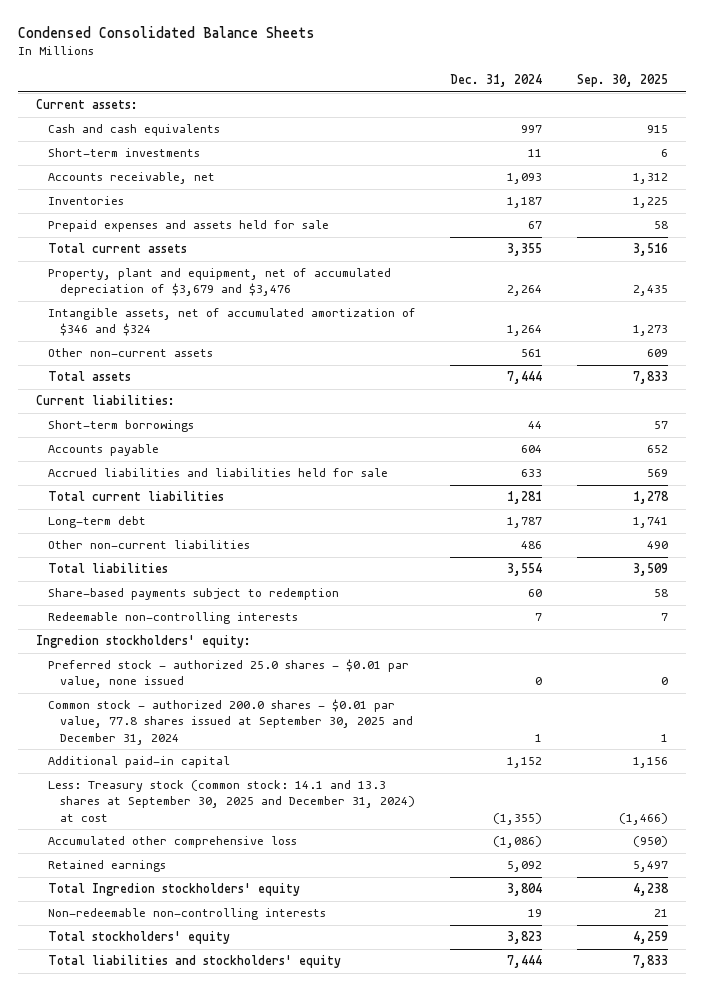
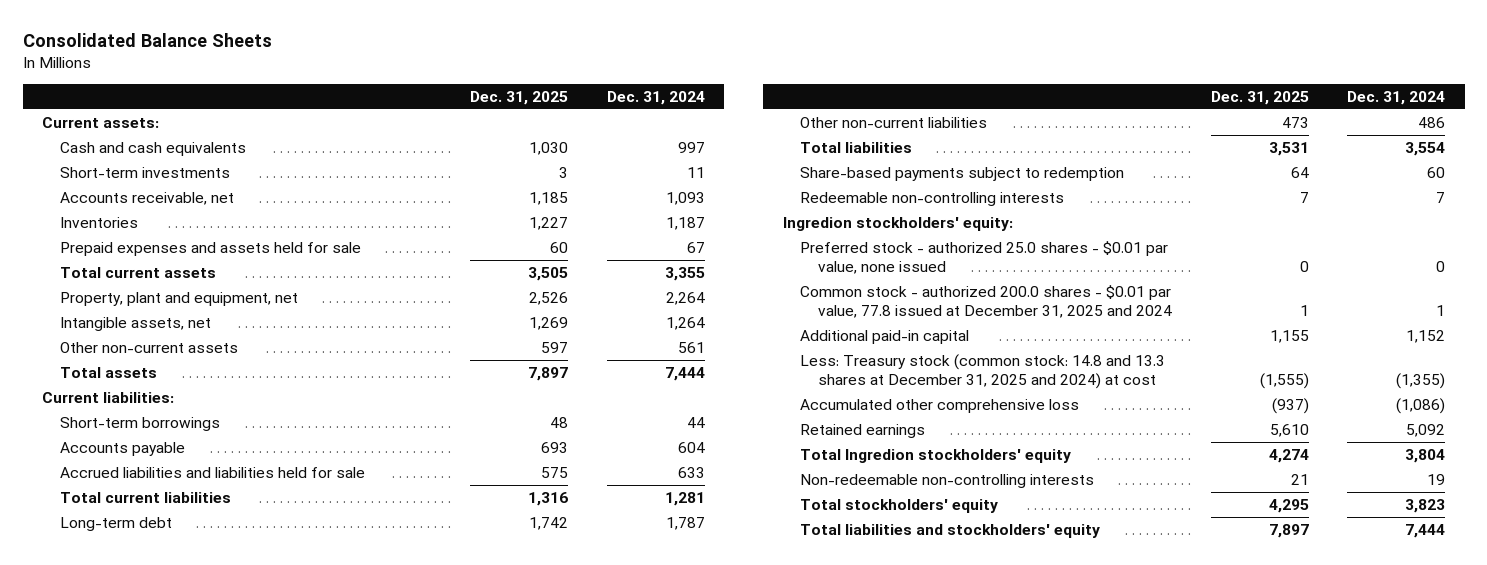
[18,26,316,39] Condensed Consolidated Balance Sheets -> [22,33,272,48] Consolidated Balance Sheets
[577,74,669,88] Sep. 30, 2025 -> none
none -> [470,90,569,105] Dec. 31, 2025
[47,268,391,297] Property, plant and equipment, net of accumulated depreciation of $3,679 and $3,476 -> [59,291,298,306] Property, plant and equipment, net
[47,308,416,337] Intangible assets, net of accumulated amortization of $346 and $324 -> [59,316,211,331] Intangible assets, net
[47,699,413,745] Common stock - authorized 200.0 shares - $0.01 par value, 77.8 shares issued at September 30, 2025 and December 31, 2024 -> [800,284,1173,319] Common stock - authorized 200.0 shares - $0.01 par value, 77.8 issued at December 31, 2025 and 2024
[47,780,415,822] Less: Treasury stock (common stock: 14.1 and 13.3 shares at September 30, 2025 and December 31, 2024) at cost -> [800,353,1166,390] Less: Treasury stock (common stock: 14.8 and 13.3 shares at December 31, 2025 and 2024) at cost

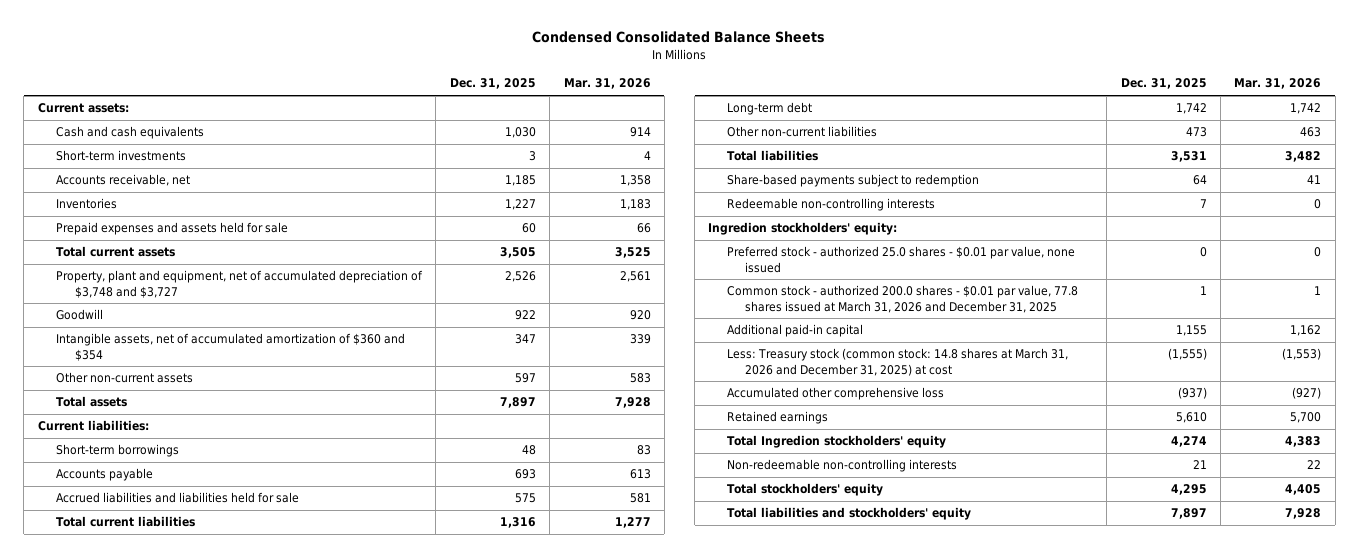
[22,33,272,48] Consolidated Balance Sheets -> [532,31,826,44] Condensed Consolidated Balance Sheets
[606,90,705,105] Dec. 31, 2024 -> none
none -> [563,78,651,90] Mar. 31, 2026
[59,316,211,331] Intangible assets, net -> none
[59,291,298,306] Property, plant and equipment, net -> [56,270,424,298] Property, plant and equipment, net of accumulated depreciation of $3,748 and $3,727
none -> [56,309,104,321] Goodwill
none -> [56,333,406,361] Intangible assets, net of accumulated amortization of $360 and $354
[800,284,1173,319] Common stock - authorized 200.0 shares - $0.01 par value, 77.8 issued at December 31, 2025 and 2024 -> [726,285,1078,313] Common stock - authorized 200.0 shares - $0.01 par value, 77.8 shares issued at March 31, 2026 and December 31, 2025
[800,353,1166,390] Less: Treasury stock (common stock: 14.8 and 13.3 shares at December 31, 2025 and 2024) at cost -> [726,348,1068,376] Less: Treasury stock (common stock: 14.8 shares at March 31, 2026 and December 31, 2025) at cost

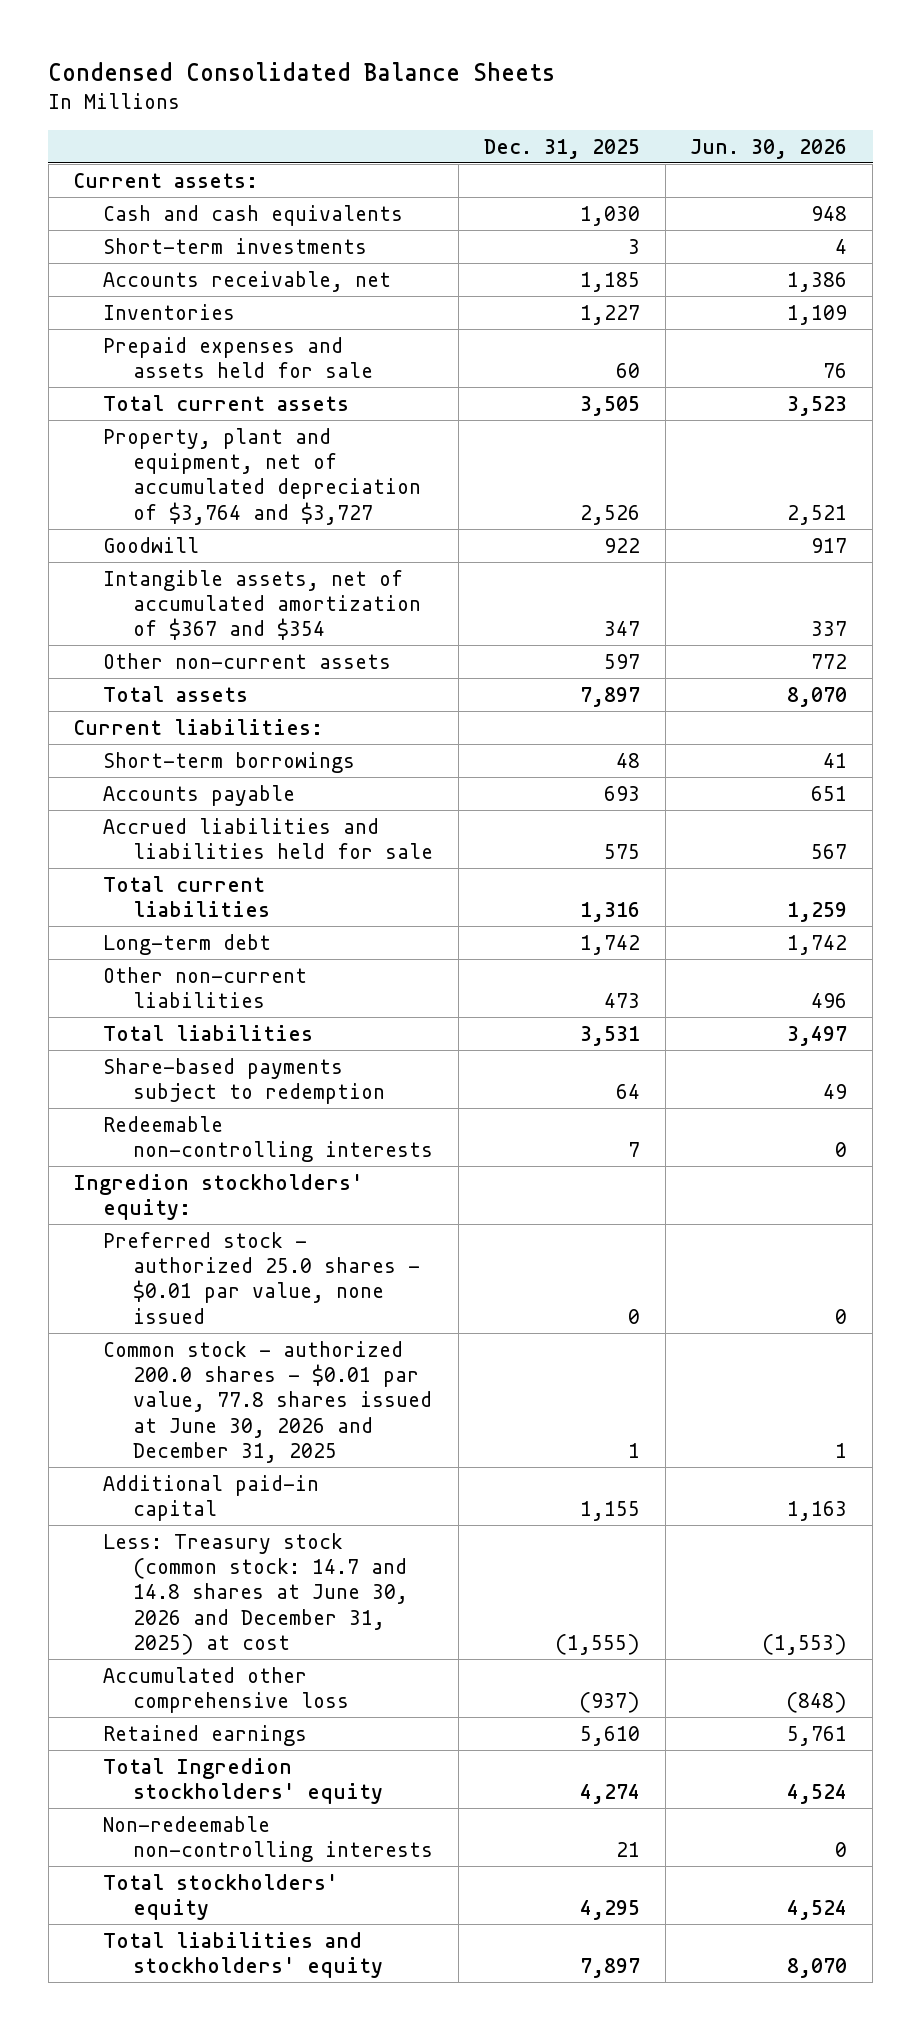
[563,78,651,90] Mar. 31, 2026 -> none
none -> [690,138,848,159] Jun. 30, 2026
[56,270,424,298] Property, plant and equipment, net of accumulated depreciation of $3,748 and $3,727 -> [103,427,422,525] Property, plant and equipment, net of accumulated depreciation of $3,764 and $3,727
[56,333,406,361] Intangible assets, net of accumulated amortization of $360 and $354 -> [103,569,422,641] Intangible assets, net of accumulated amortization of $367 and $354
[726,285,1078,313] Common stock - authorized 200.0 shares - $0.01 par value, 77.8 shares issued at March 31, 2026 and December 31, 2025 -> [103,1340,433,1463] Common stock - authorized 200.0 shares - $0.01 par value, 77.8 shares issued at June 30, 2026 and December 31, 2025
[726,348,1068,376] Less: Treasury stock (common stock: 14.8 shares at March 31, 2026 and December 31, 2025) at cost -> [103,1532,409,1655] Less: Treasury stock (common stock: 14.7 and 14.8 shares at June 30, 2026 and December 31, 2025) at cost

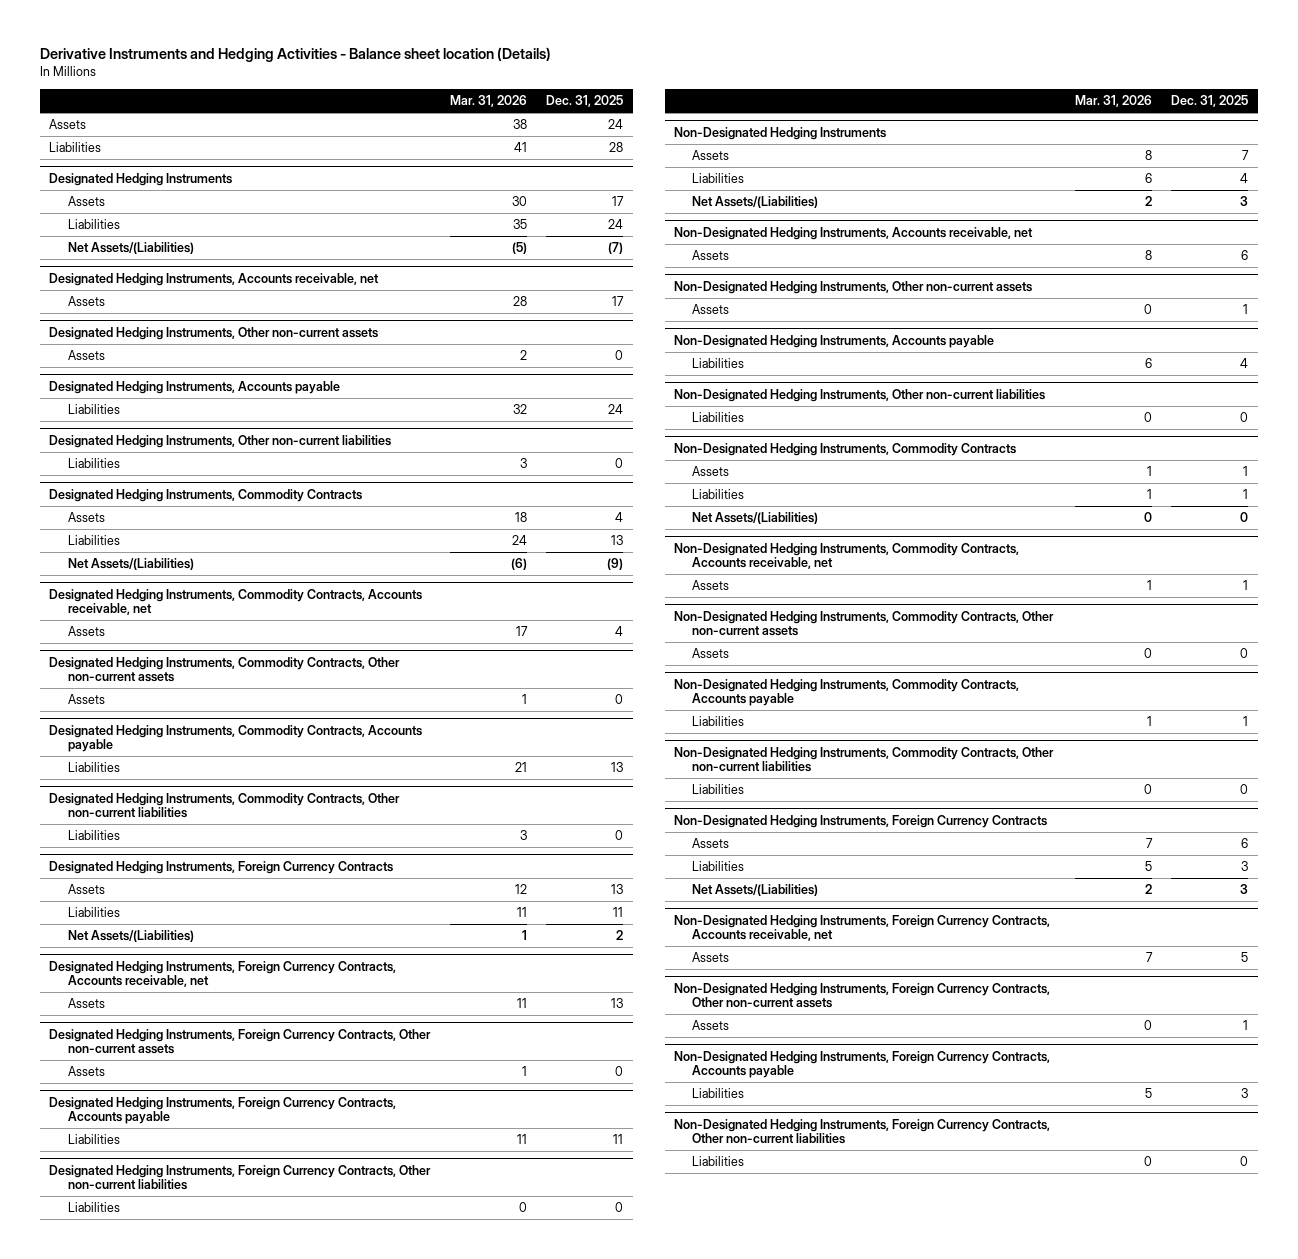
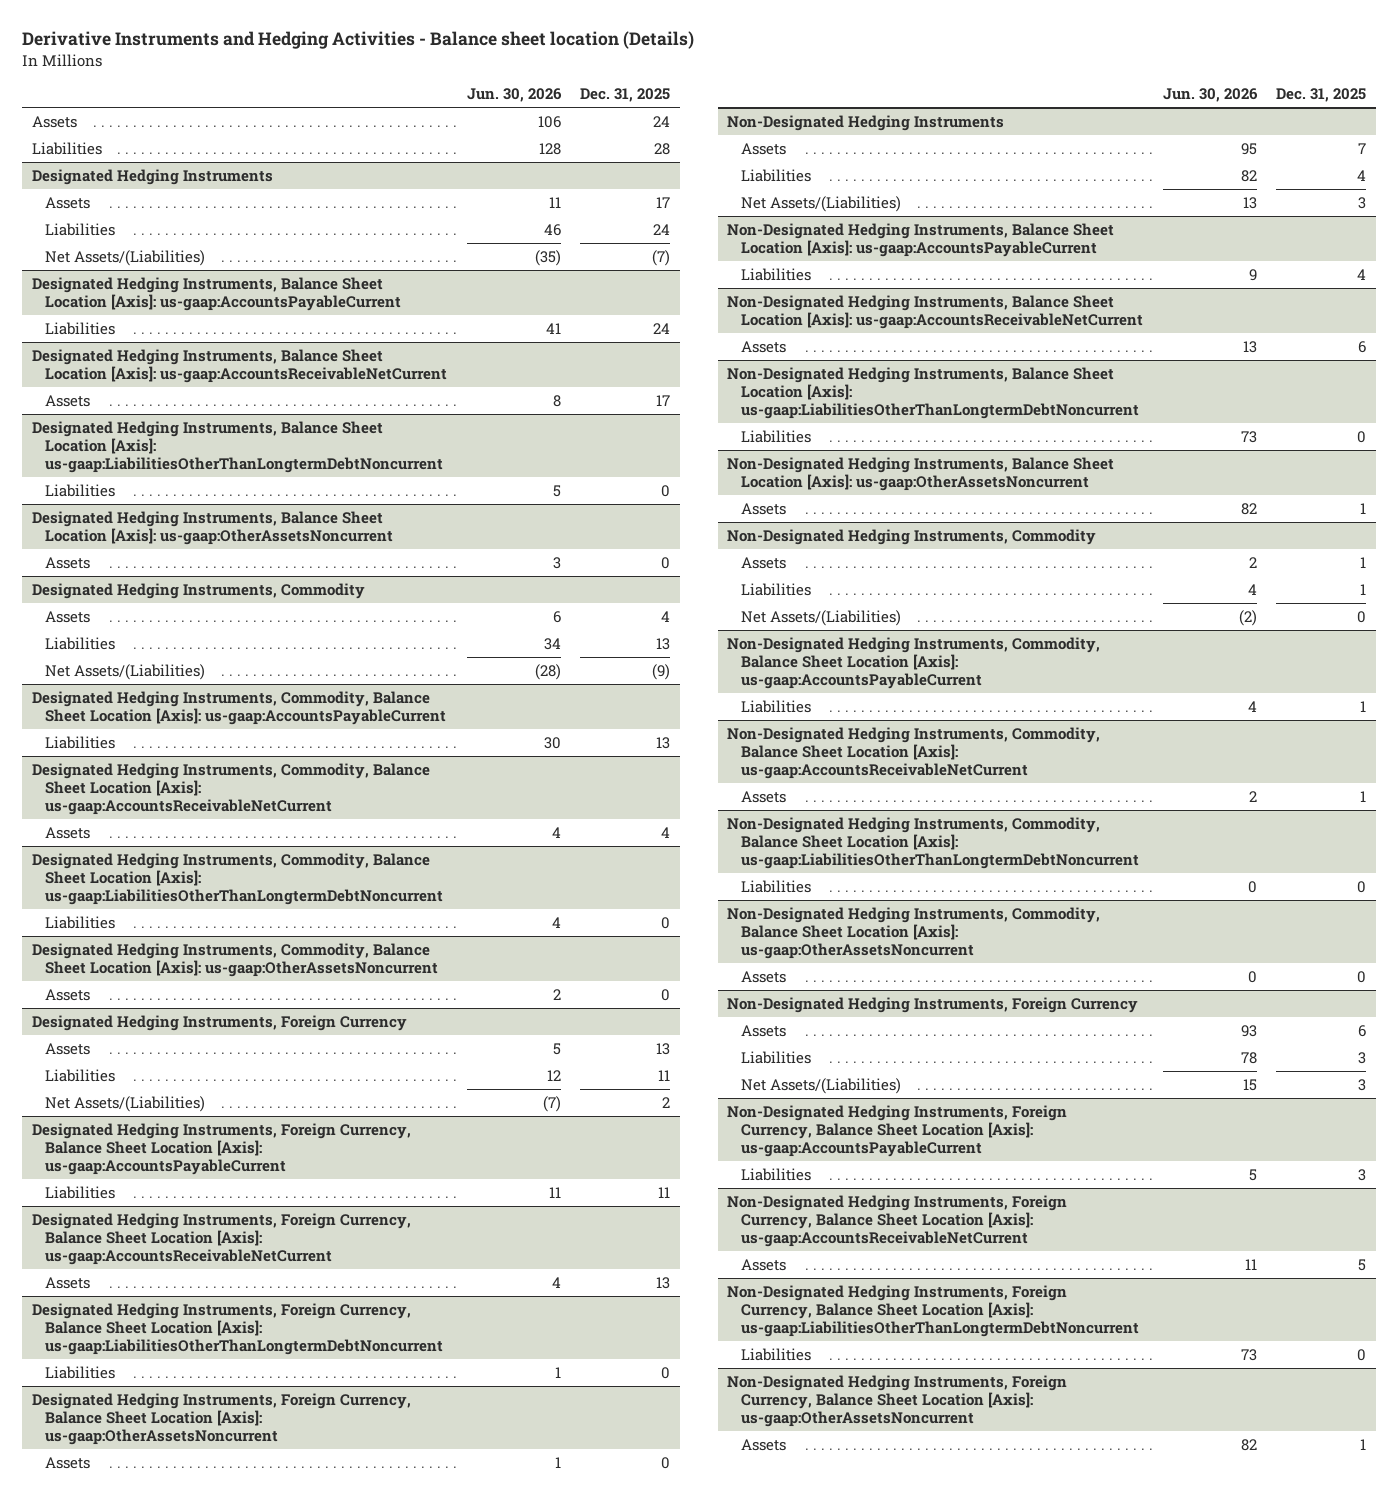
[449,95,527,108] Mar. 31, 2026 -> none
none -> [466,88,562,103] Jun. 30, 2026
[49,272,380,286] Designated Hedging Instruments, Accounts receivable, net -> none
[67,296,105,307] Assets -> none
[49,326,379,340] Designated Hedging Instruments, Other non-current assets -> none
[67,350,105,361] Assets -> none
[49,380,341,394] Designated Hedging Instruments, Accounts payable -> none
none -> [31,276,402,311] Designated Hedging Instruments, Balance Sheet Location [Axis]: us-gaap:AccountsPayableCurrent
[49,434,392,448] Designated Hedging Instruments, Other non-current liabilities -> none
none -> [31,348,448,383] Designated Hedging Instruments, Balance Sheet Location [Axis]: us-gaap:AccountsReceivableNetCurrent
none -> [45,394,91,407] Assets
none -> [31,420,444,473] Designated Hedging Instruments, Balance Sheet Location [Axis]: us-gaap:LiabilitiesOtherThanLongtermDebtNoncurrent
none -> [31,510,394,545] Designated Hedging Instruments, Balance Sheet Location [Axis]: us-gaap:OtherAssetsNoncurrent
none -> [45,556,91,569] Assets
[49,488,363,502] Designated Hedging Instruments, Commodity Contracts -> [31,582,365,599] Designated Hedging Instruments, Commodity
[49,588,423,616] Designated Hedging Instruments, Commodity Contracts, Accounts receivable, net -> none
[67,626,105,637] Assets -> none
[49,656,401,683] Designated Hedging Instruments, Commodity Contracts, Other non-current assets -> none
[67,694,105,705] Assets -> none
[49,724,423,753] Designated Hedging Instruments, Commodity Contracts, Accounts payable -> none
none -> [31,690,447,725] Designated Hedging Instruments, Commodity, Balance Sheet Location [Axis]: us-gaap:AccountsPayableCurrent
[49,792,401,819] Designated Hedging Instruments, Commodity Contracts, Other non-current liabilities -> none
none -> [31,762,430,815] Designated Hedging Instruments, Commodity, Balance Sheet Location [Axis]: us-gaap:AccountsReceivableNetCurrent
none -> [45,826,91,839] Assets
none -> [31,852,444,905] Designated Hedging Instruments, Commodity, Balance Sheet Location [Axis]: us-gaap:LiabilitiesOtherThanLongtermDebtNoncurrent
none -> [31,942,439,977] Designated Hedging Instruments, Commodity, Balance Sheet Location [Axis]: us-gaap:OtherAssetsNoncurrent
none -> [45,988,91,1001] Assets
[49,860,394,874] Designated Hedging Instruments, Foreign Currency Contracts -> [31,1014,407,1031] Designated Hedging Instruments, Foreign Currency
[49,960,397,988] Designated Hedging Instruments, Foreign Currency Contracts, Accounts receivable, net -> none
[67,998,105,1009] Assets -> none
[49,1028,432,1055] Designated Hedging Instruments, Foreign Currency Contracts, Other non-current assets -> none
[67,1066,105,1077] Assets -> none
[49,1096,397,1125] Designated Hedging Instruments, Foreign Currency Contracts, Accounts payable -> none
none -> [31,1122,411,1175] Designated Hedging Instruments, Foreign Currency, Balance Sheet Location [Axis]: us-gaap:AccountsPayableCurrent
[49,1164,432,1191] Designated Hedging Instruments, Foreign Currency Contracts, Other non-current liabilities -> none
none -> [31,1212,411,1265] Designated Hedging Instruments, Foreign Currency, Balance Sheet Location [Axis]: us-gaap:AccountsReceivableNetCurrent
none -> [45,1276,91,1289] Assets
none -> [31,1302,444,1355] Designated Hedging Instruments, Foreign Currency, Balance Sheet Location [Axis]: us-gaap:LiabilitiesOtherThanLongtermDebtNoncurrent
none -> [31,1392,411,1445] Designated Hedging Instruments, Foreign Currency, Balance Sheet Location [Axis]: us-gaap:OtherAssetsNoncurrent
none -> [45,1456,91,1469] Assets
[674,226,1034,240] Non-Designated Hedging Instruments, Accounts receivable, net -> none
[692,250,730,261] Assets -> none
[674,280,1033,294] Non-Designated Hedging Instruments, Other non-current assets -> none
[692,304,730,315] Assets -> none
[674,334,995,348] Non-Designated Hedging Instruments, Accounts payable -> none
none -> [727,222,1115,257] Non-Designated Hedging Instruments, Balance Sheet Location [Axis]: us-gaap:AccountsPayableCurrent
[674,388,1046,402] Non-Designated Hedging Instruments, Other non-current liabilities -> none
none -> [727,294,1144,329] Non-Designated Hedging Instruments, Balance Sheet Location [Axis]: us-gaap:AccountsReceivableNetCurrent
none -> [741,340,787,353] Assets
none -> [727,366,1140,419] Non-Designated Hedging Instruments, Balance Sheet Location [Axis]: us-gaap:LiabilitiesOtherThanLongtermDebtNoncurrent
[674,442,1017,456] Non-Designated Hedging Instruments, Commodity Contracts -> none
none -> [727,456,1115,491] Non-Designated Hedging Instruments, Balance Sheet Location [Axis]: us-gaap:OtherAssetsNoncurrent
none -> [727,528,1097,545] Non-Designated Hedging Instruments, Commodity
none -> [741,556,787,569] Assets
[674,542,1020,570] Non-Designated Hedging Instruments, Commodity Contracts, Accounts receivable, net -> none
[692,580,730,591] Assets -> none
[674,610,1055,637] Non-Designated Hedging Instruments, Commodity Contracts, Other non-current assets -> none
[692,648,730,659] Assets -> none
[674,678,1020,707] Non-Designated Hedging Instruments, Commodity Contracts, Accounts payable -> none
none -> [727,636,1101,689] Non-Designated Hedging Instruments, Commodity, Balance Sheet Location [Axis]: us-gaap:AccountsPayableCurrent
[674,746,1055,773] Non-Designated Hedging Instruments, Commodity Contracts, Other non-current liabilities -> none
none -> [727,726,1101,779] Non-Designated Hedging Instruments, Commodity, Balance Sheet Location [Axis]: us-gaap:AccountsReceivableNetCurrent
none -> [741,790,787,803] Assets
none -> [727,816,1140,869] Non-Designated Hedging Instruments, Commodity, Balance Sheet Location [Axis]: us-gaap:LiabilitiesOtherThanLongtermDebtNoncurrent
none -> [727,906,1101,959] Non-Designated Hedging Instruments, Commodity, Balance Sheet Location [Axis]: us-gaap:OtherAssetsNoncurrent
none -> [741,970,787,983] Assets
[674,814,1048,828] Non-Designated Hedging Instruments, Foreign Currency Contracts -> [727,996,1139,1013] Non-Designated Hedging Instruments, Foreign Currency
[674,914,1051,942] Non-Designated Hedging Instruments, Foreign Currency Contracts, Accounts receivable, net -> none
[692,952,730,963] Assets -> none
[674,982,1051,1009] Non-Designated Hedging Instruments, Foreign Currency Contracts, Other non-current assets -> none
[692,1020,730,1031] Assets -> none
[674,1050,1051,1079] Non-Designated Hedging Instruments, Foreign Currency Contracts, Accounts payable -> none
none -> [727,1104,1068,1157] Non-Designated Hedging Instruments, Foreign Currency, Balance Sheet Location [Axis]: us-gaap:AccountsPayableCurrent
[674,1118,1051,1145] Non-Designated Hedging Instruments, Foreign Currency Contracts, Other non-current liabilities -> none
none -> [727,1194,1068,1247] Non-Designated Hedging Instruments, Foreign Currency, Balance Sheet Location [Axis]: us-gaap:AccountsReceivableNetCurrent
none -> [741,1258,787,1271] Assets
none -> [727,1284,1140,1337] Non-Designated Hedging Instruments, Foreign Currency, Balance Sheet Location [Axis]: us-gaap:LiabilitiesOtherThanLongtermDebtNoncurrent
none -> [727,1374,1068,1427] Non-Designated Hedging Instruments, Foreign Currency, Balance Sheet Location [Axis]: us-gaap:OtherAssetsNoncurrent
none -> [741,1438,787,1451] Assets

